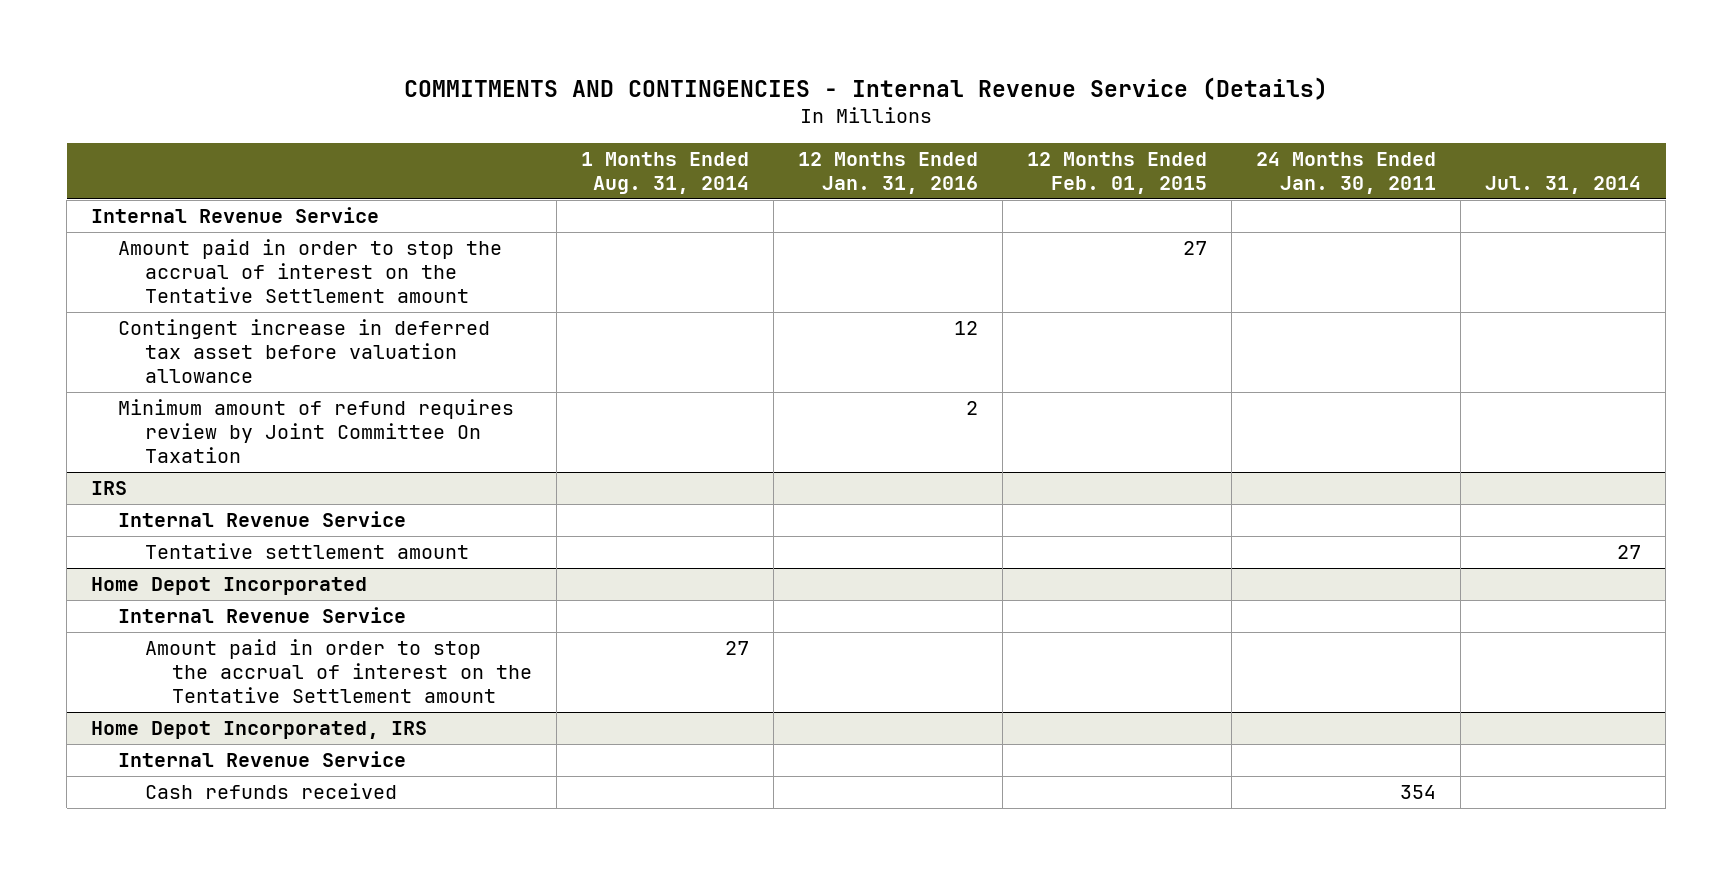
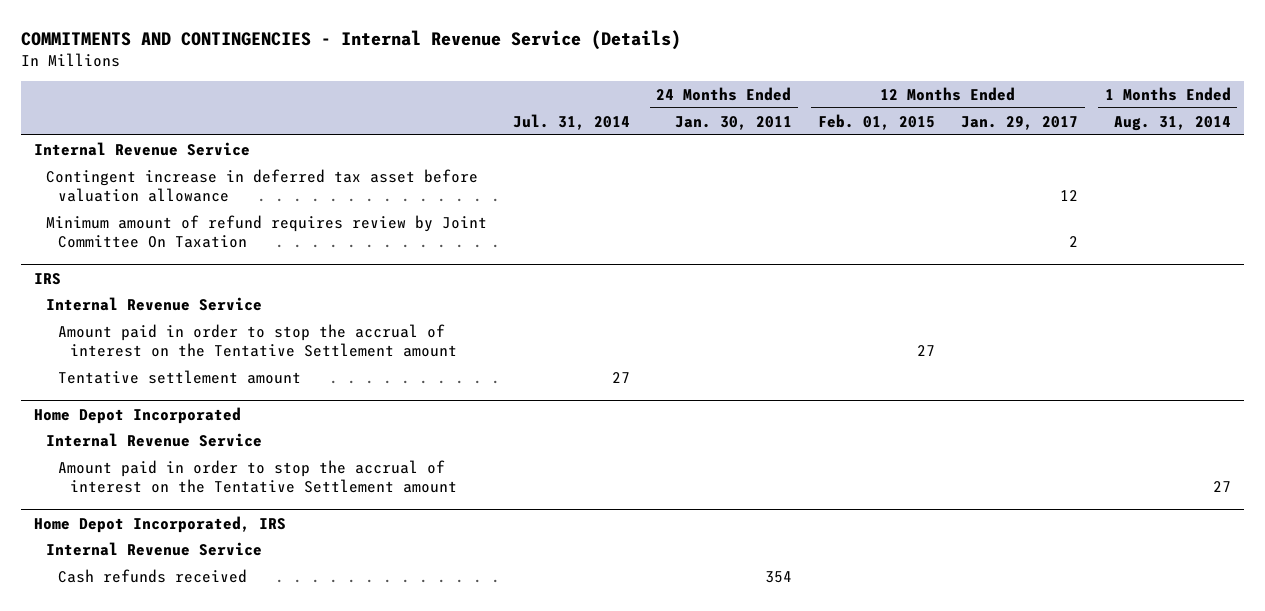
[797,152,978,194] 12 Months Ended Jan. 31, 2016 -> none
none -> [961,115,1079,130] Jan. 29, 2017
[118,239,503,303] Amount paid in order to stop the accrual of interest on the Tentative Settlement amount -> none
none -> [57,323,457,358] Amount paid in order to stop the accrual of interest on the Tentative Settlement amount

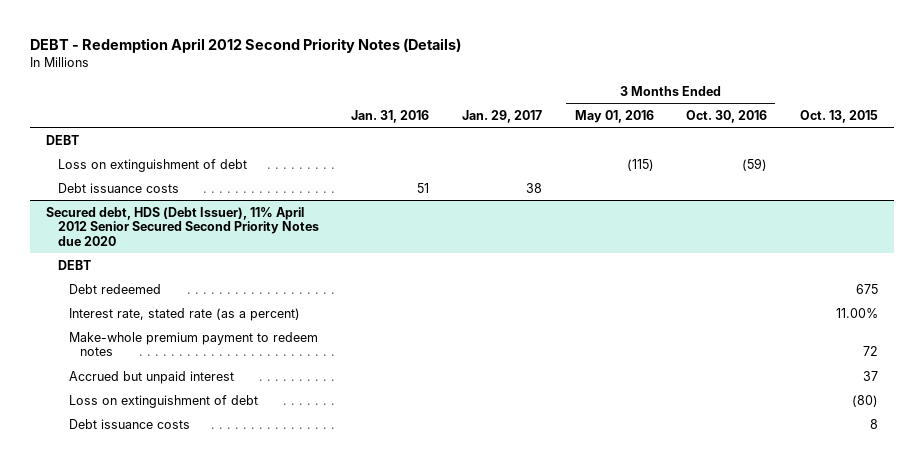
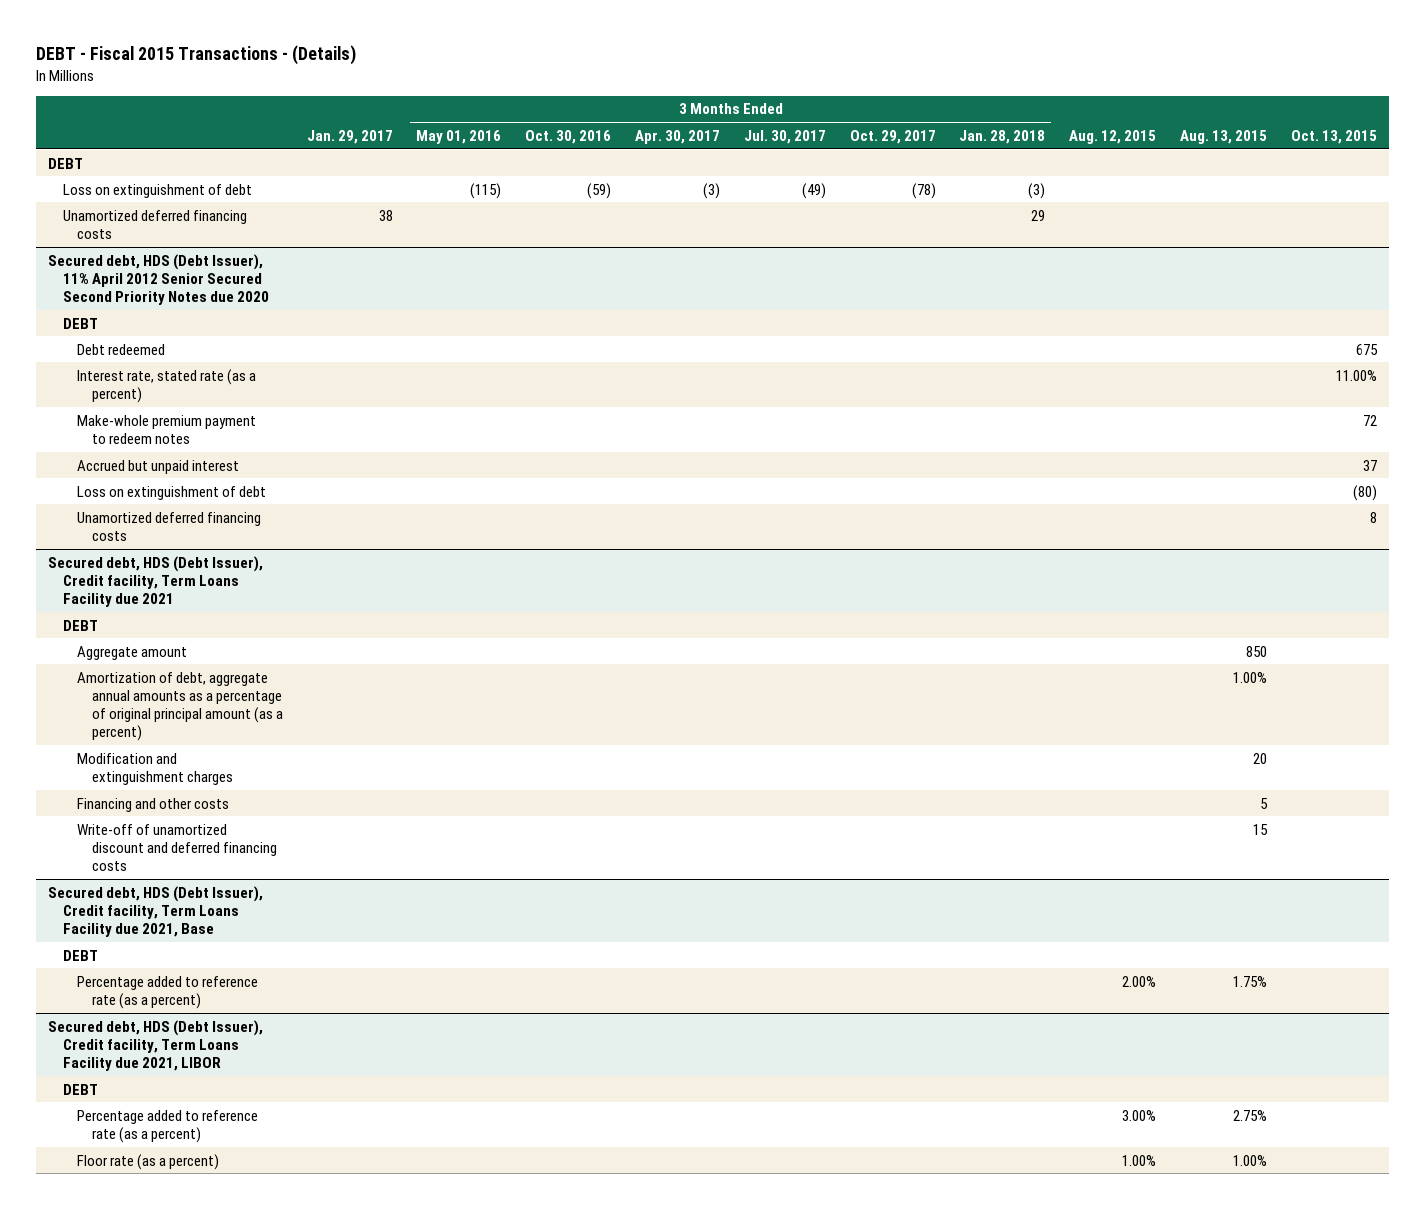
[30,37,462,53] DEBT - Redemption April 2012 Second Priority Notes (Details) -> [36,44,357,65] DEBT - Fiscal 2015 Transactions - (Details)
[351,109,430,123] Jan. 31, 2016 -> none
none -> [634,129,720,144] Apr. 30, 2017
none -> [743,129,826,144] Jul. 30, 2017
none -> [849,129,936,144] Oct. 29, 2017
none -> [959,129,1046,144] Jan. 28, 2018
none -> [1069,129,1157,144] Aug. 12, 2015
none -> [1180,129,1268,144] Aug. 13, 2015
[57,182,179,193] Debt issuance costs -> [62,209,247,239] Unamortized deferred financing costs
[68,418,190,429] Debt issuance costs -> [77,511,262,541] Unamortized deferred financing costs
none -> [48,555,264,607] Secured debt, HDS (Debt Issuer), Credit facility, Term Loans Facility due 2021
none -> [62,619,98,631] DEBT
none -> [77,645,188,660] Aggregate amount
none -> [77,671,283,741] Amortization of debt, aggregate annual amounts as a percentage of original principal amount (as a percent)
none -> [77,752,233,785] Modification and extinguishment charges
none -> [77,797,230,812] Financing and other costs
none -> [77,823,277,871] Write-off of unamortized discount and deferred financing costs
none -> [48,885,264,937] Secured debt, HDS (Debt Issuer), Credit facility, Term Loans Facility due 2021, Base
none -> [62,949,98,961] DEBT
none -> [77,975,259,1009] Percentage added to reference rate (as a percent)
none -> [48,1019,264,1071] Secured debt, HDS (Debt Issuer), Credit facility, Term Loans Facility due 2021, LIBOR
none -> [62,1083,98,1095] DEBT
none -> [77,1109,259,1143] Percentage added to reference rate (as a percent)
none -> [77,1153,220,1170] Floor rate (as a percent)

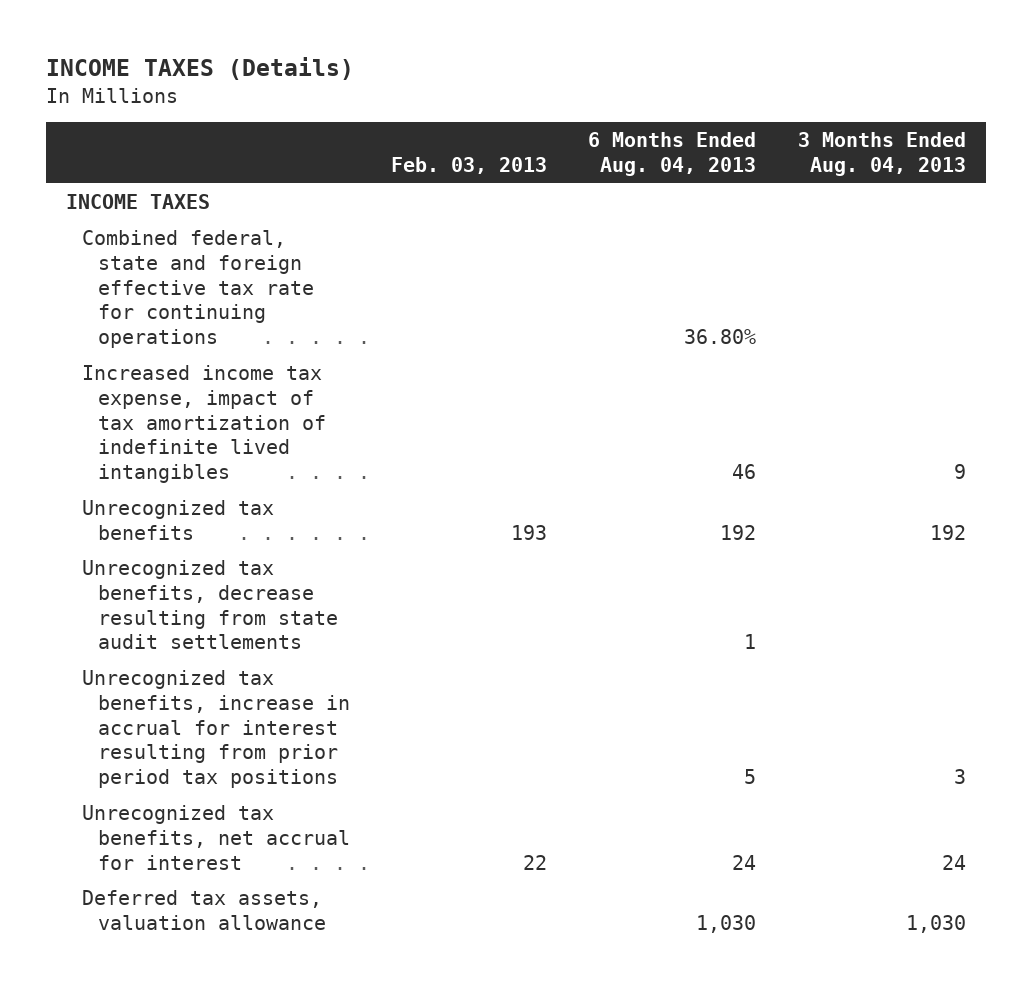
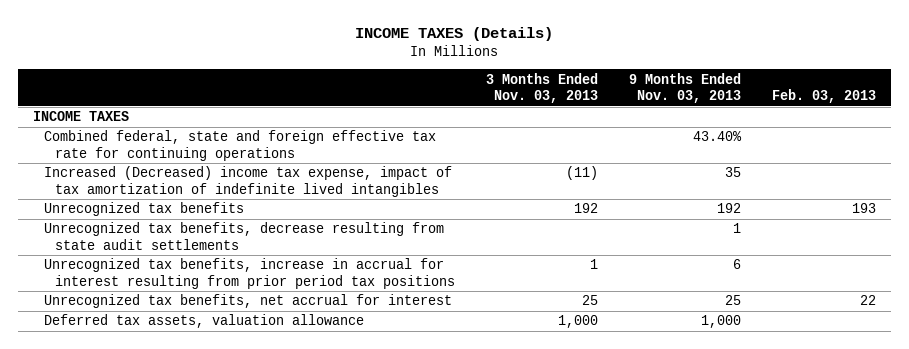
[588,132,757,177] 6 Months Ended Aug. 04, 2013 -> none
[797,132,966,177] 3 Months Ended Aug. 04, 2013 -> none
none -> [485,72,598,104] 3 Months Ended Nov. 03, 2013
none -> [628,72,741,104] 9 Months Ended Nov. 03, 2013
[81,364,326,484] Increased income tax expense, impact of tax amortization of indefinite lived intangibles -> [43,166,452,197] Increased (Decreased) income tax expense, impact of tax amortization of indefinite lived intangibles

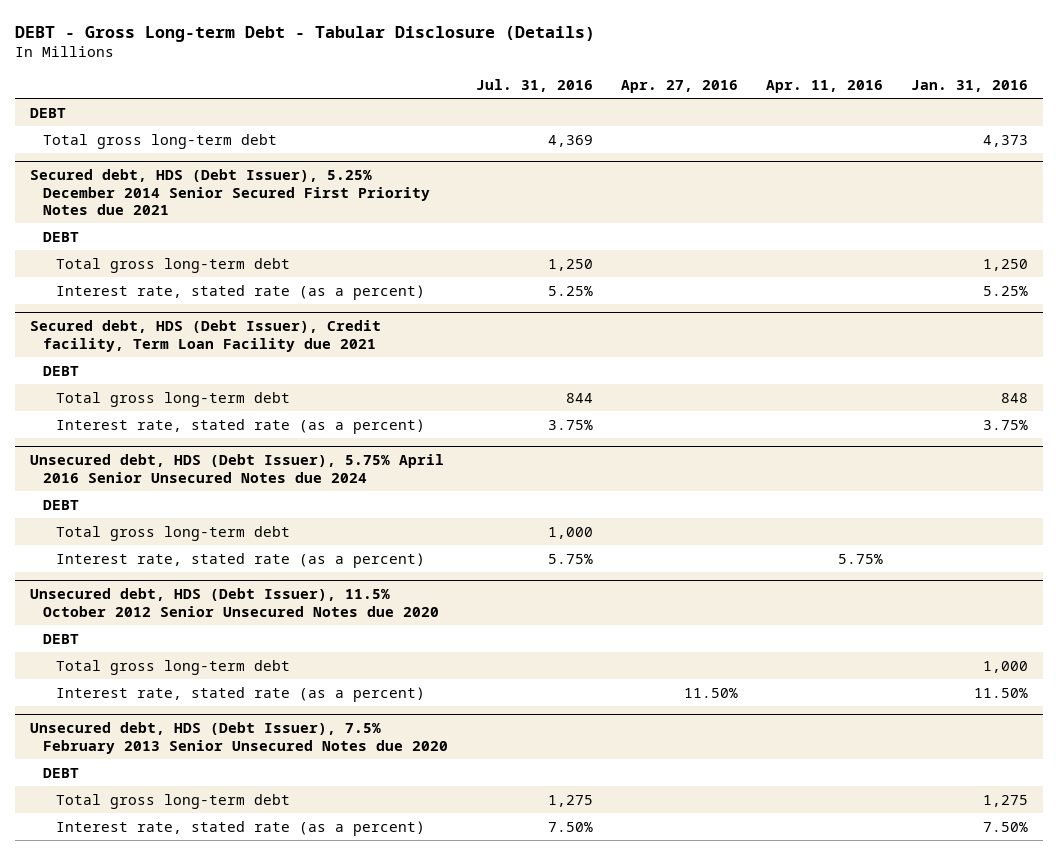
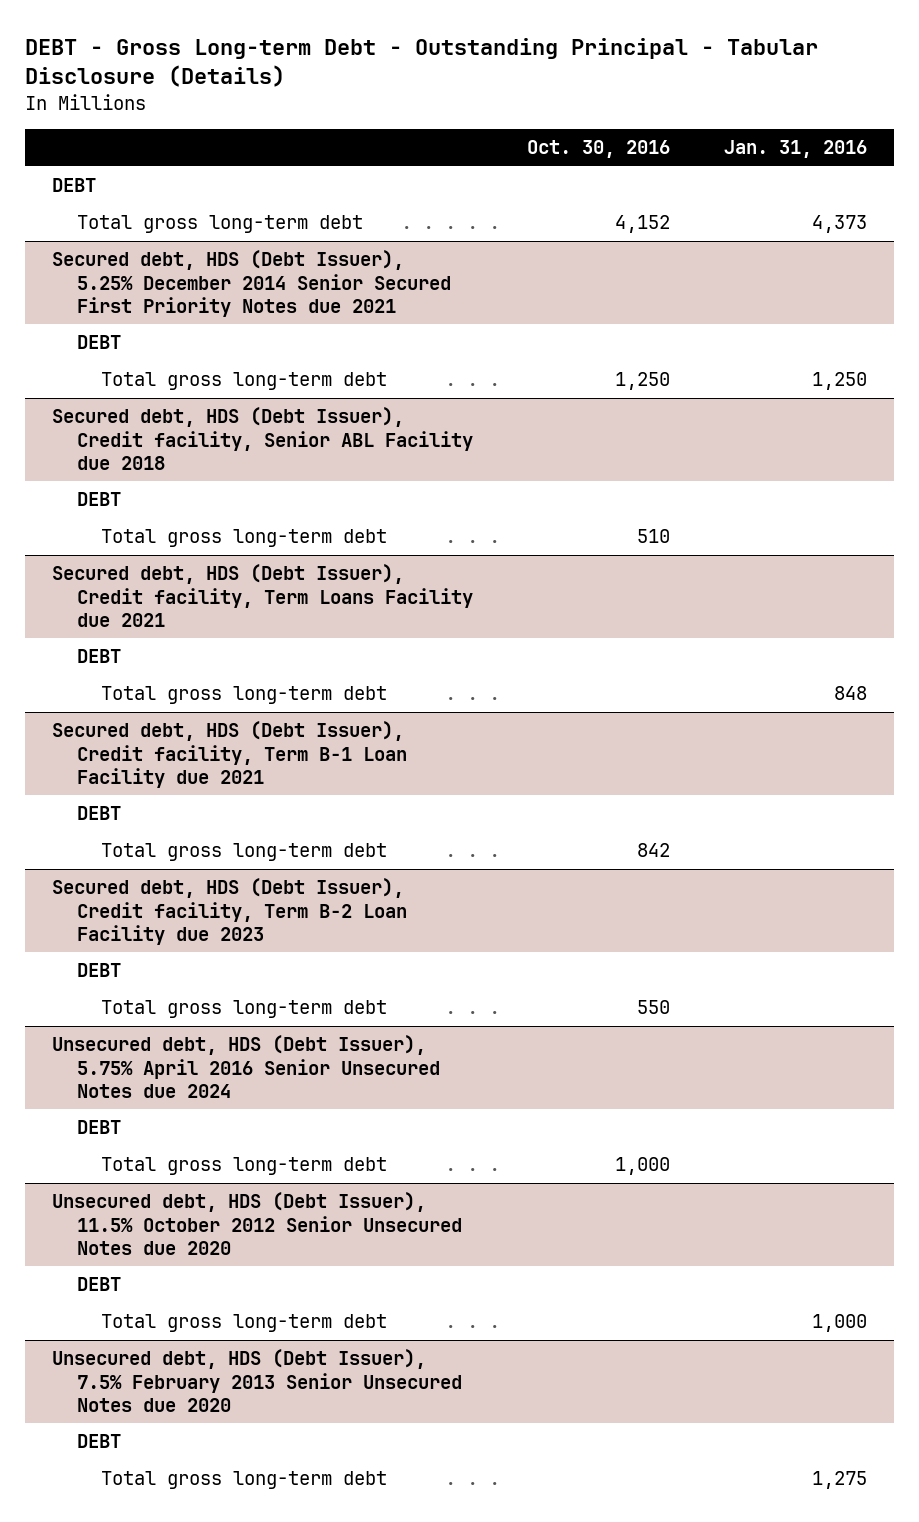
[15,25,596,42] DEBT - Gross Long-term Debt - Tabular Disclosure (Details) -> [25,37,819,88] DEBT - Gross Long-term Debt - Outstanding Principal - Tabular Disclosure (Details)
[475,78,593,92] Jul. 31, 2016 -> none
[621,79,739,93] Apr. 27, 2016 -> none
[766,79,884,93] Apr. 11, 2016 -> none
none -> [526,140,670,159] Oct. 30, 2016
[56,284,426,300] Interest rate, stated rate (as a percent) -> none
none -> [52,407,473,470] Secured debt, HDS (Debt Issuer), Credit facility, Senior ABL Facility due 2018
none -> [76,492,121,507] DEBT
none -> [101,529,388,548] Total gross long-term debt
[29,320,381,352] Secured debt, HDS (Debt Issuer), Credit facility, Term Loan Facility due 2021 -> [52,564,473,627] Secured debt, HDS (Debt Issuer), Credit facility, Term Loans Facility due 2021
[56,418,426,434] Interest rate, stated rate (as a percent) -> none
none -> [52,721,407,788] Secured debt, HDS (Debt Issuer), Credit facility, Term B-1 Loan Facility due 2021
none -> [76,806,121,821] DEBT
none -> [101,843,388,862] Total gross long-term debt
none -> [52,878,407,945] Secured debt, HDS (Debt Issuer), Credit facility, Term B-2 Loan Facility due 2023
none -> [76,963,121,978] DEBT
none -> [101,1000,388,1019] Total gross long-term debt
[56,552,426,568] Interest rate, stated rate (as a percent) -> none
[56,686,426,702] Interest rate, stated rate (as a percent) -> none
[56,820,426,836] Interest rate, stated rate (as a percent) -> none

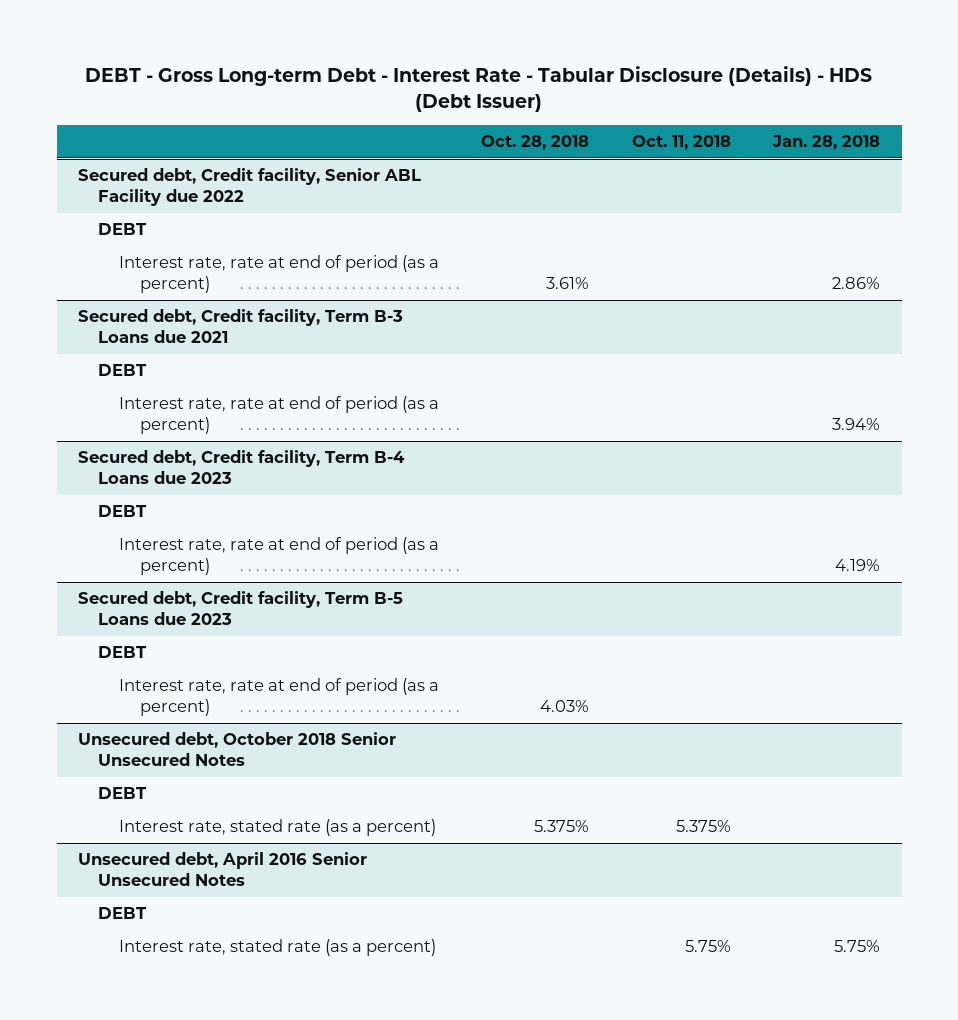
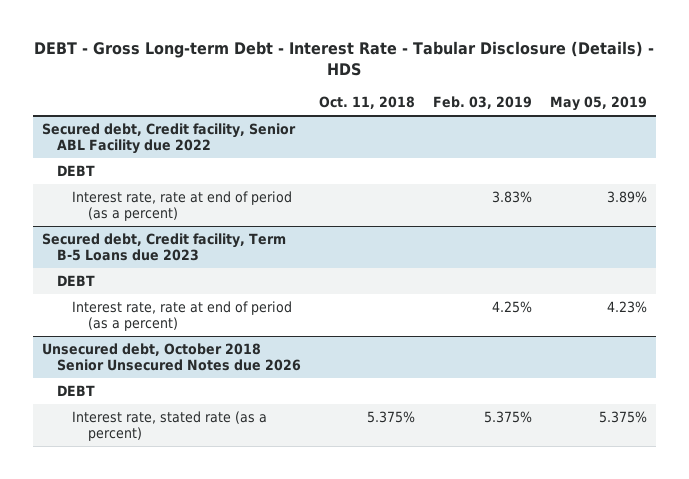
[85,66,873,113] DEBT - Gross Long-term Debt - Interest Rate - Tabular Disclosure (Details) - HDS (Debt Issuer) -> [34,41,655,77] DEBT - Gross Long-term Debt - Interest Rate - Tabular Disclosure (Details) - HDS
[481,135,590,151] Oct. 28, 2018 -> none
[772,135,881,151] Jan. 28, 2018 -> none
none -> [433,96,533,110] Feb. 03, 2019
none -> [550,96,648,112] May 05, 2019
[77,309,403,344] Secured debt, Credit facility, Term B-3 Loans due 2021 -> none
[98,364,148,377] DEBT -> none
[118,396,439,435] Interest rate, rate at end of period (as a percent) -> none
[77,450,405,485] Secured debt, Credit facility, Term B-4 Loans due 2023 -> none
[98,505,148,518] DEBT -> none
[118,537,439,576] Interest rate, rate at end of period (as a percent) -> none
[77,732,396,767] Unsecured debt, October 2018 Senior Unsecured Notes -> [41,343,302,372] Unsecured debt, October 2018 Senior Unsecured Notes due 2026
[77,852,367,887] Unsecured debt, April 2016 Senior Unsecured Notes -> none
[98,907,148,920] DEBT -> none
[118,939,436,957] Interest rate, stated rate (as a percent) -> none

